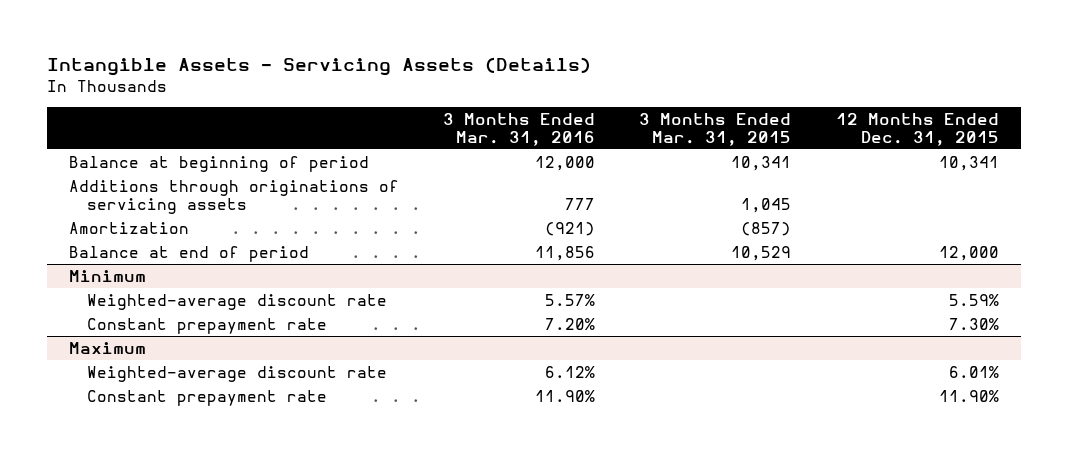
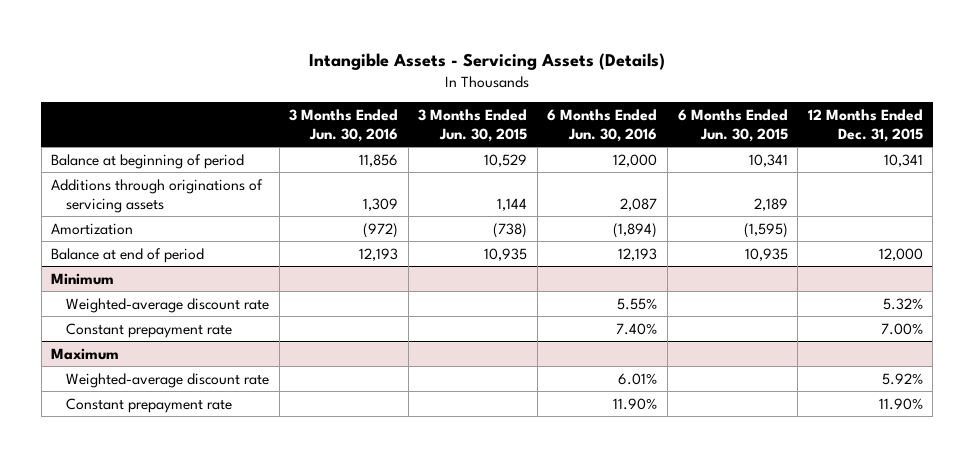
[443,113,596,146] 3 Months Ended Mar. 31, 2016 -> none
[639,113,792,146] 3 Months Ended Mar. 31, 2015 -> none
none -> [289,109,399,142] 3 Months Ended Jun. 30, 2016
none -> [418,109,528,142] 3 Months Ended Jun. 30, 2015
none -> [547,109,658,142] 6 Months Ended Jun. 30, 2016
none -> [677,109,788,142] 6 Months Ended Jun. 30, 2015
[948,293,999,306] 5.59% -> [882,297,923,310] 5.32%
[948,317,999,330] 7.30% -> [880,322,923,335] 7.00%
[948,365,999,378] 6.01% -> [881,372,923,385] 5.92%

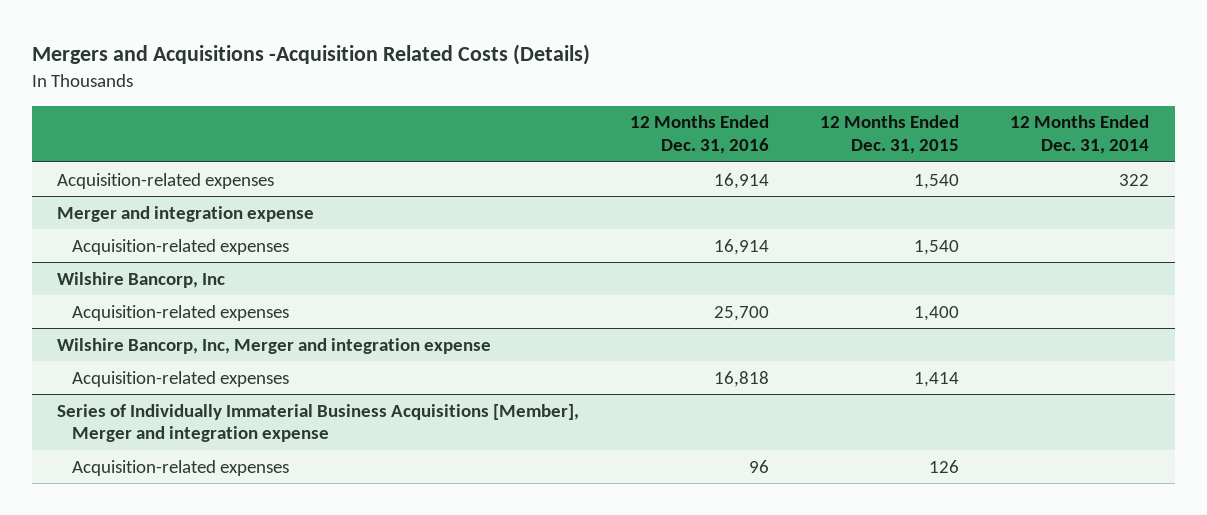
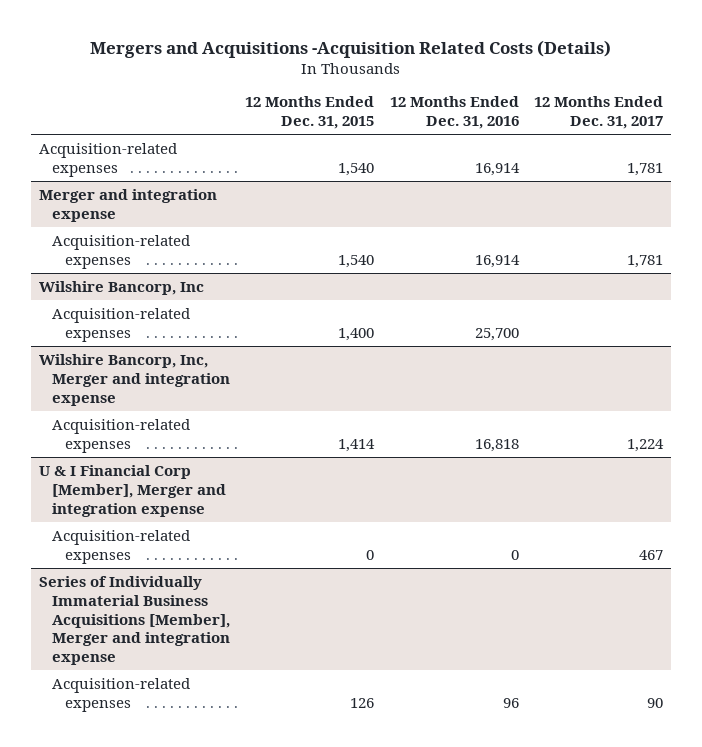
[1010,115,1150,155] 12 Months Ended Dec. 31, 2014 -> none
none -> [534,96,664,130] 12 Months Ended Dec. 31, 2017
none -> [38,464,226,517] U & I Financial Corp [Member], Merger and integration expense
none -> [51,529,190,564] Acquisition-related expenses

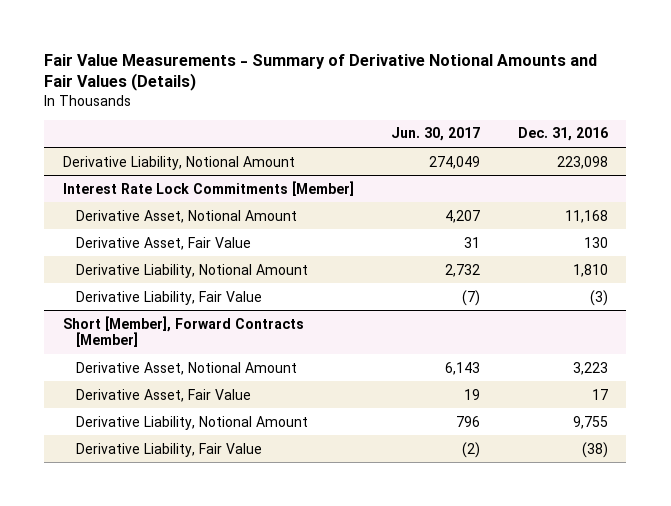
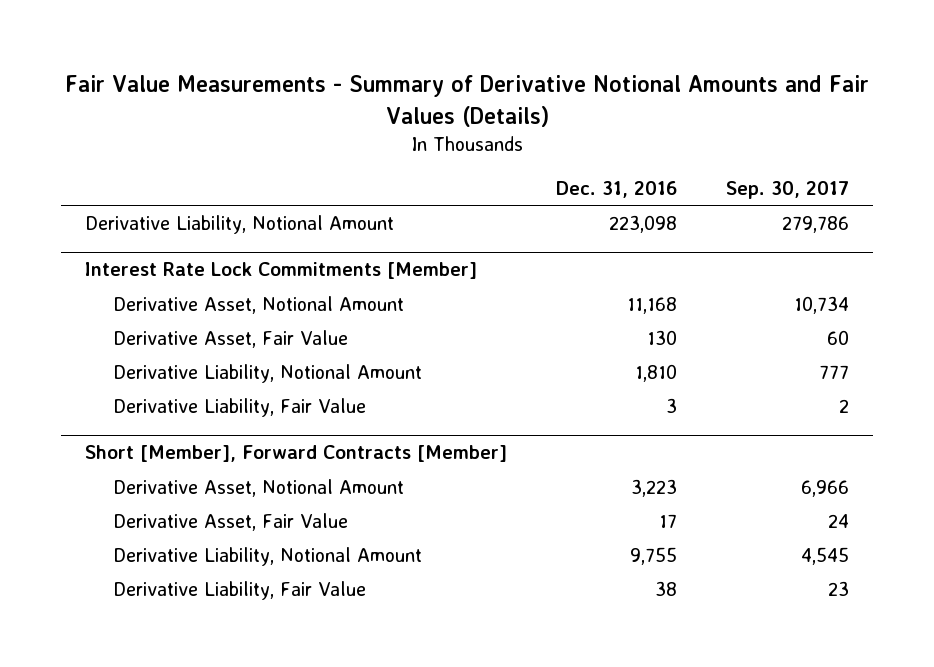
[391,127,481,142] Jun. 30, 2017 -> none
none -> [725,180,849,199] Sep. 30, 2017
[589,289,608,306] (3) -> [666,397,678,413] 3
[581,441,608,458] (38) -> [655,580,678,596] 38

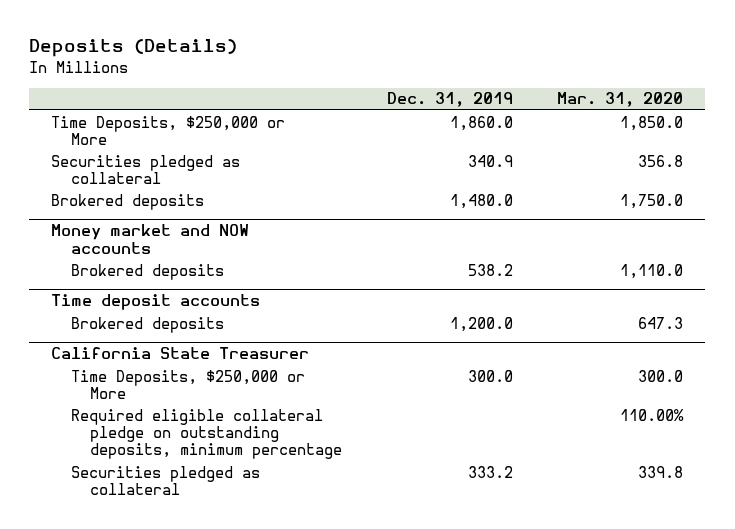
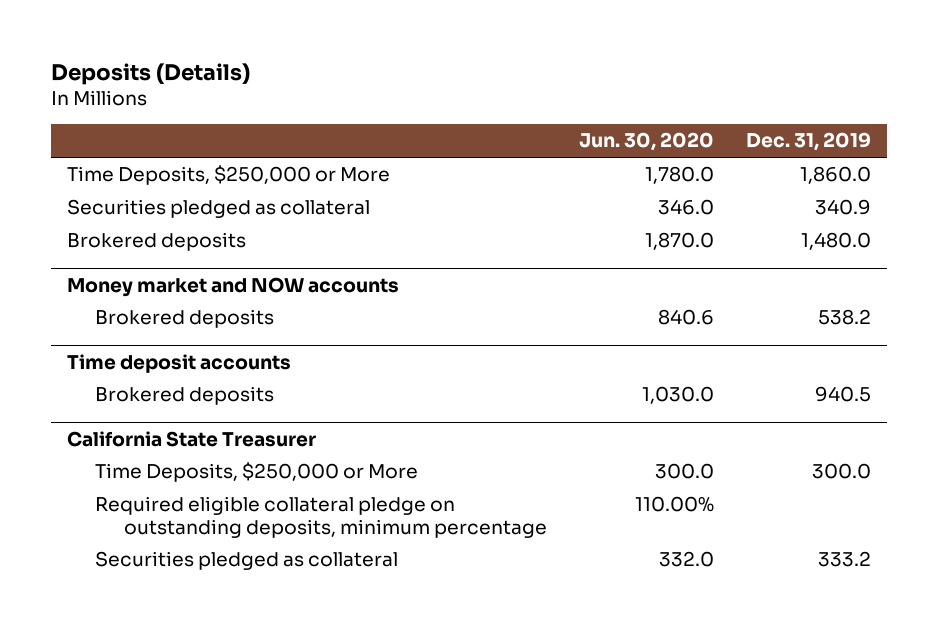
[557,92,684,108] Mar. 31, 2020 -> none
none -> [579,132,715,152] Jun. 30, 2020
[449,316,513,332] 1,200.0 -> [814,386,871,403] 940.5

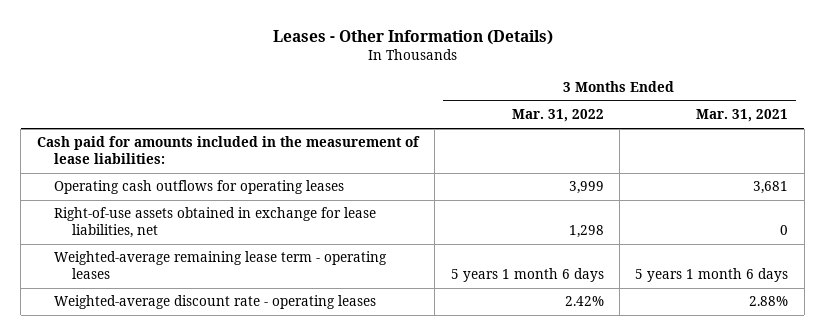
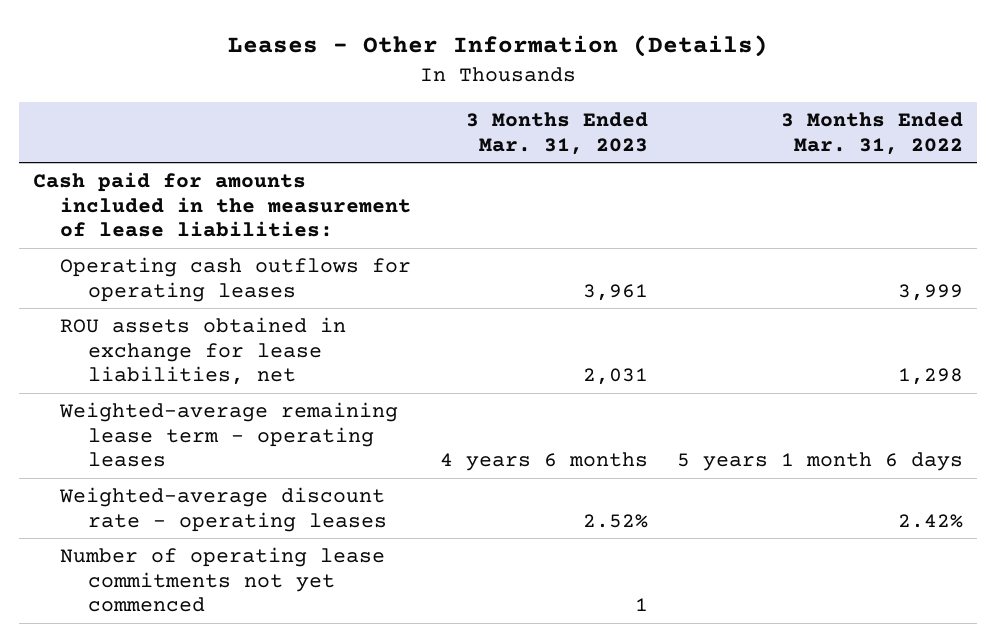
[696,109,789,123] Mar. 31, 2021 -> none
none -> [466,112,649,155] 3 Months Ended Mar. 31, 2023
[54,207,377,238] Right-of-use assets obtained in exchange for lease liabilities, net -> [60,316,347,386] ROU assets obtained in exchange for lease liabilities, net
none -> [60,546,386,613] Number of operating lease commitments not yet commenced

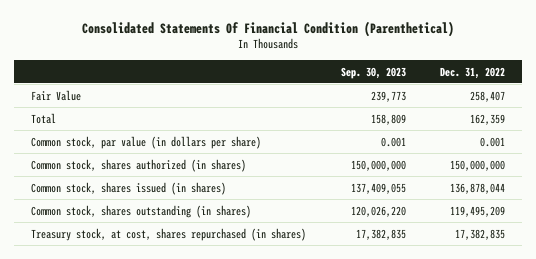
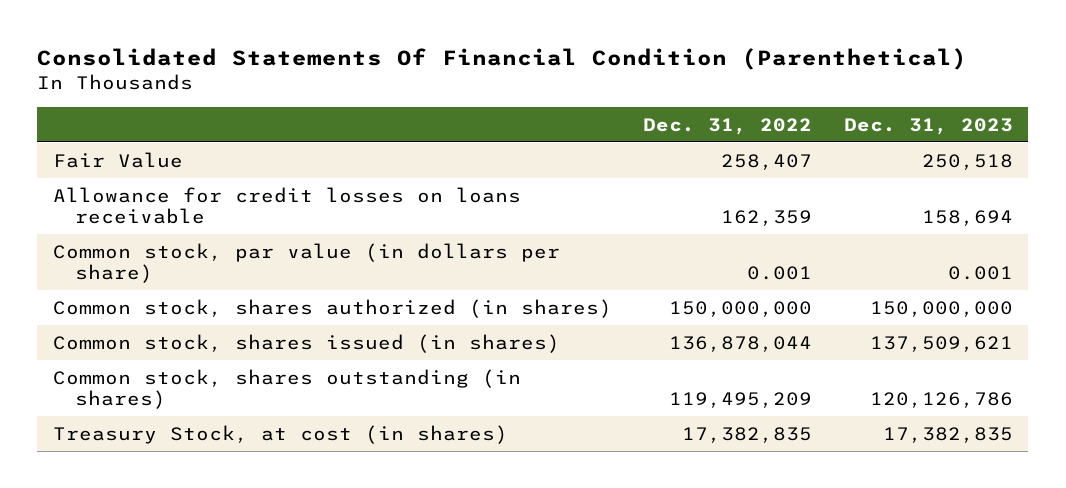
[340,66,406,79] Sep. 30, 2023 -> none
none -> [843,117,1013,135] Dec. 31, 2023
[31,112,57,124] Total -> [53,186,522,225] Allowance for credit losses on loans receivable
[31,227,307,241] Treasury stock, at cost, shares repurchased (in shares) -> [53,424,509,444] Treasury Stock, at cost (in shares)

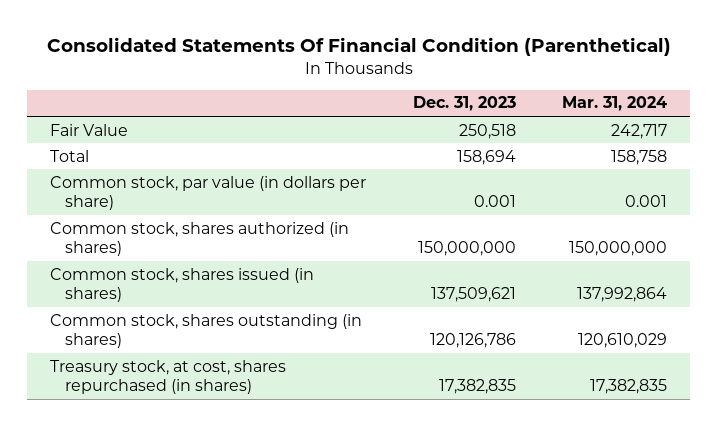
[643,117,813,135] Dec. 31, 2022 -> none
none -> [561,96,667,112] Mar. 31, 2024
[53,186,522,225] Allowance for credit losses on loans receivable -> [50,149,90,162] Total
[53,424,509,444] Treasury Stock, at cost (in shares) -> [50,359,287,394] Treasury stock, at cost, shares repurchased (in shares)

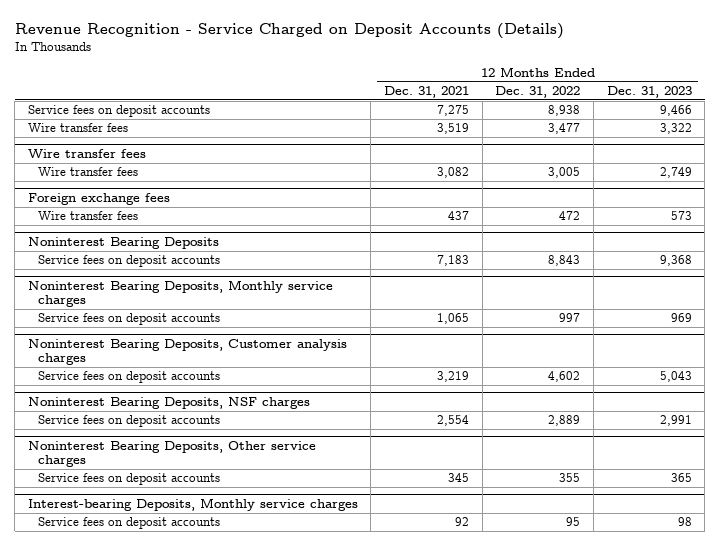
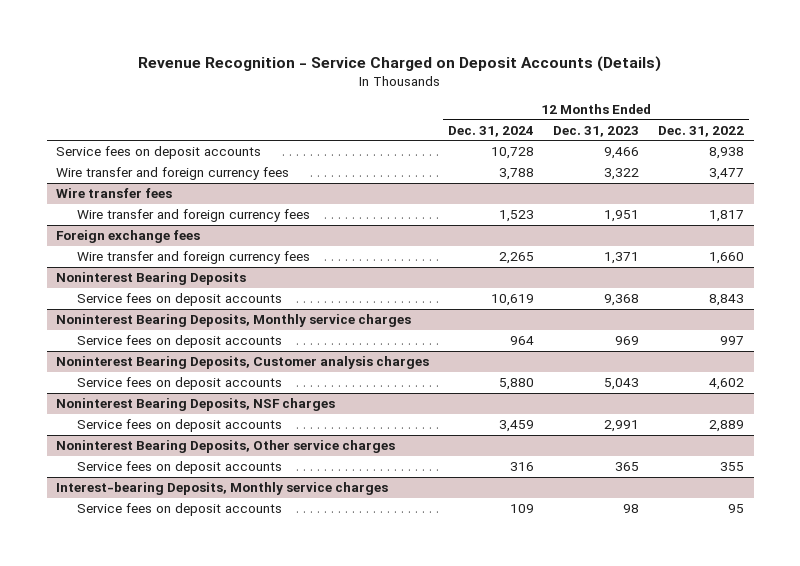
[383,86,469,99] Dec. 31, 2021 -> none
none -> [448,125,535,137] Dec. 31, 2024
[27,123,128,133] Wire transfer fees -> [56,167,290,181] Wire transfer and foreign currency fees
[37,167,138,177] Wire transfer fees -> [76,209,310,223] Wire transfer and foreign currency fees
[548,167,581,179] 3,005 -> [709,210,745,223] 1,817
[659,167,692,179] 2,749 -> [604,210,640,223] 1,951
[37,211,138,221] Wire transfer fees -> [76,251,310,265] Wire transfer and foreign currency fees
[559,211,581,221] 472 -> [709,252,745,265] 1,660
[670,211,692,221] 573 -> [604,252,640,265] 1,371

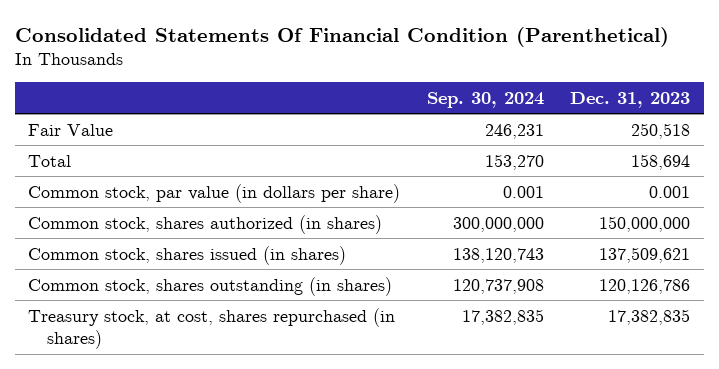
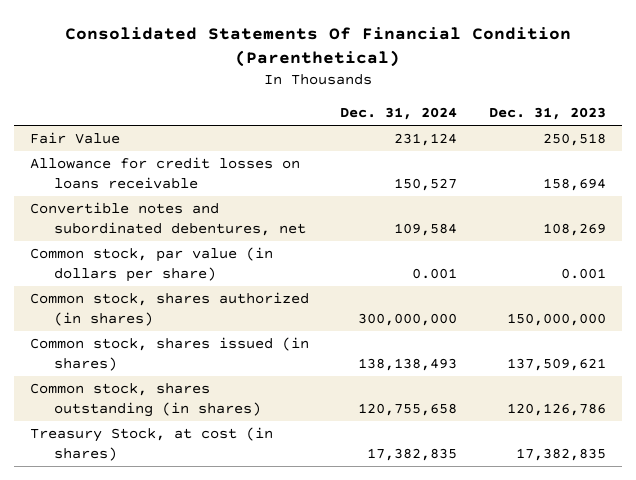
[426,91,544,108] Sep. 30, 2024 -> none
none -> [340,107,458,121] Dec. 31, 2024
[28,154,72,167] Total -> [29,157,300,190] Allowance for credit losses on loans receivable
none -> [29,202,307,237] Convertible notes and subordinated debentures, net
[28,307,396,349] Treasury stock, at cost, shares repurchased (in shares) -> [29,427,273,462] Treasury Stock, at cost (in shares)

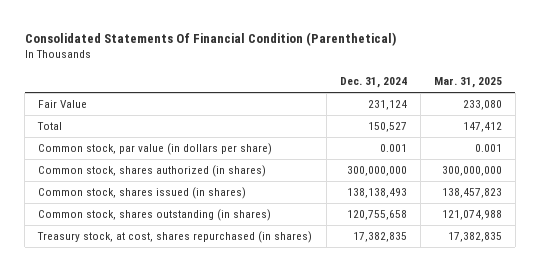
[488,107,606,121] Dec. 31, 2023 -> none
none -> [433,76,502,88] Mar. 31, 2025
[29,202,307,237] Convertible notes and subordinated debentures, net -> none
[29,157,300,190] Allowance for credit losses on loans receivable -> [37,122,63,131] Total
[29,427,273,462] Treasury Stock, at cost (in shares) -> [37,231,313,244] Treasury stock, at cost, shares repurchased (in shares)

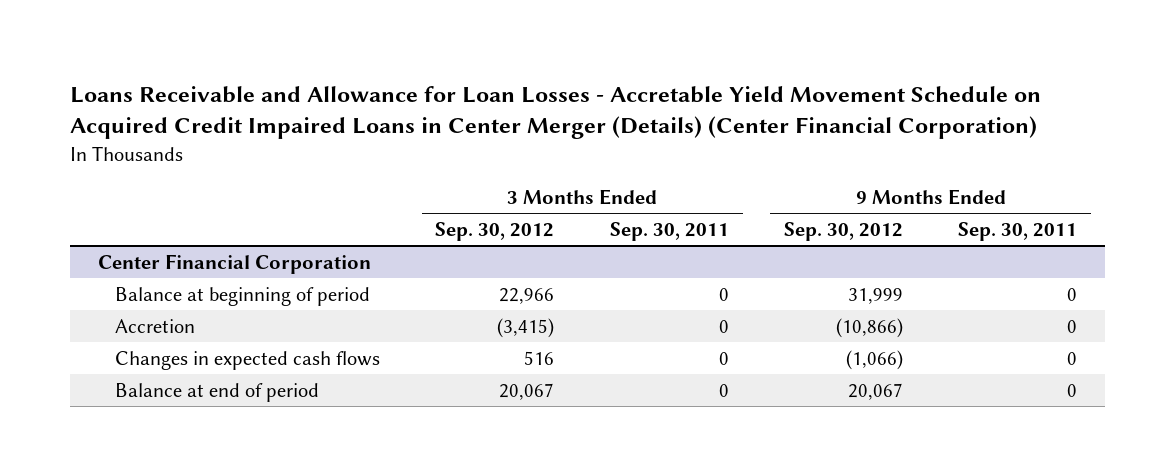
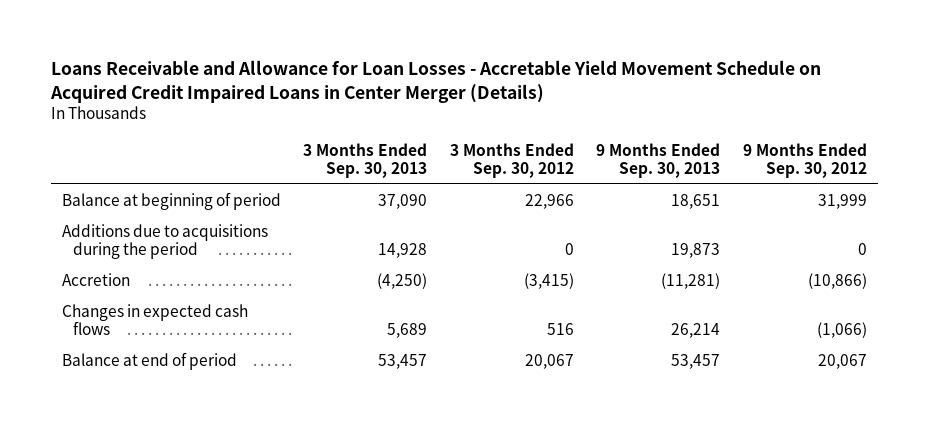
[70,85,1042,140] Loans Receivable and Allowance for Loan Losses - Accretable Yield Movement Schedule on Acquired Credit Impaired Loans in Center Merger (Details) (Center Financial Corporation) -> [49,59,821,103] Loans Receivable and Allowance for Loan Losses - Accretable Yield Movement Schedule on Acquired Credit Impaired Loans in Center Merger (Details)
[609,222,729,242] Sep. 30, 2011 -> none
[958,222,1078,242] Sep. 30, 2011 -> none
none -> [303,142,428,179] 3 Months Ended Sep. 30, 2013
none -> [596,142,721,179] 9 Months Ended Sep. 30, 2013
[97,253,371,274] Center Financial Corporation -> none
none -> [62,223,269,260] Additions due to acquisitions during the period

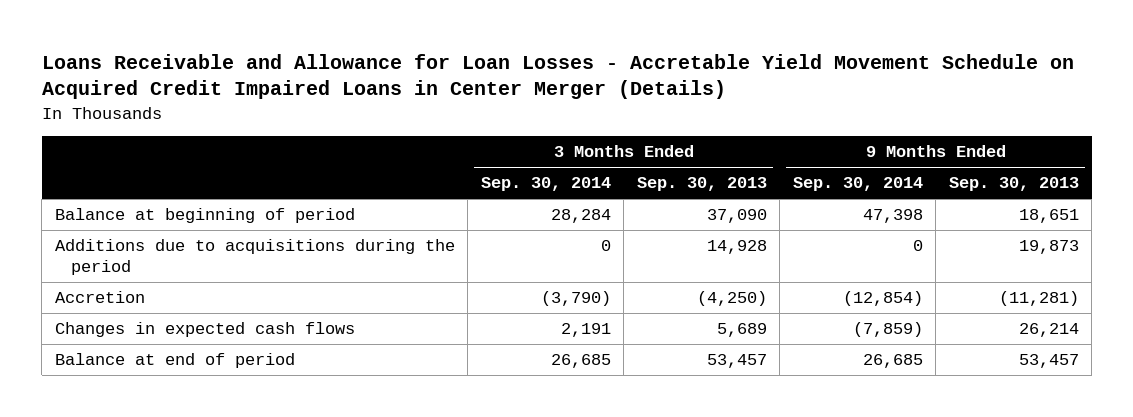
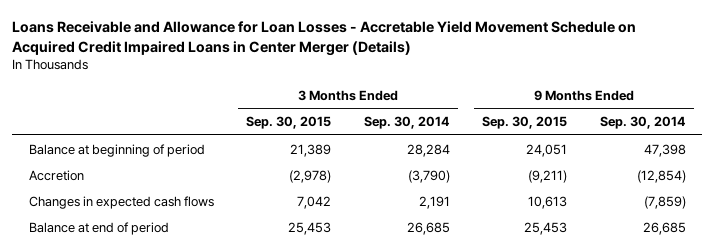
[636,177,767,192] Sep. 30, 2013 -> none
[948,177,1079,192] Sep. 30, 2013 -> none
none -> [246,116,332,130] Sep. 30, 2015
none -> [482,116,568,130] Sep. 30, 2015
[54,239,455,276] Additions due to acquisitions during the period -> none

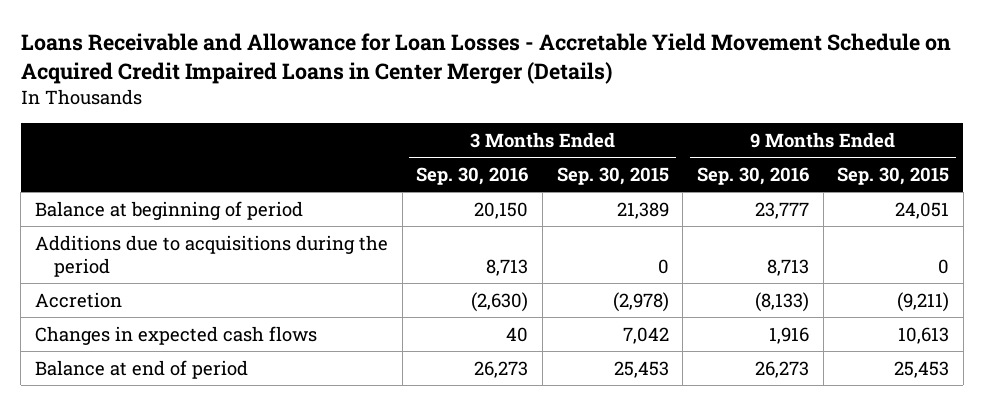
[363,116,450,130] Sep. 30, 2014 -> none
[599,116,686,130] Sep. 30, 2014 -> none
none -> [416,167,529,186] Sep. 30, 2016
none -> [696,167,809,186] Sep. 30, 2016
none -> [35,234,389,277] Additions due to acquisitions during the period

